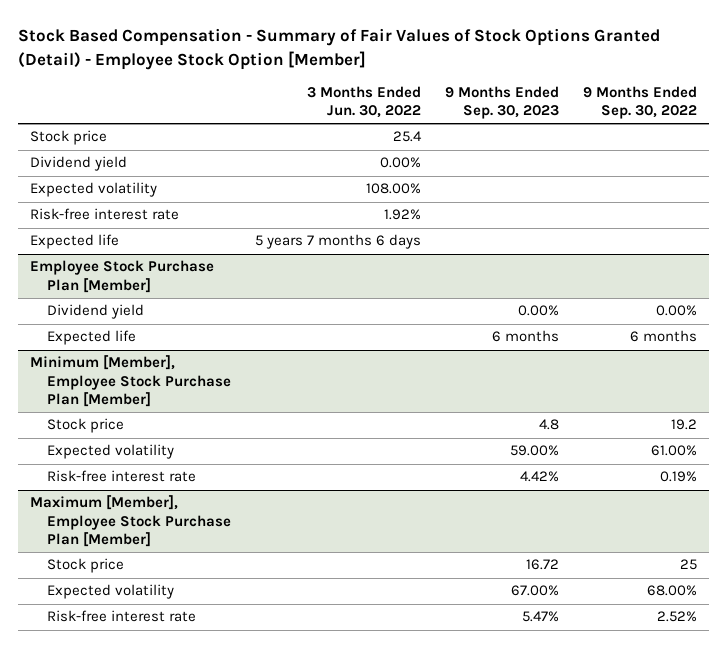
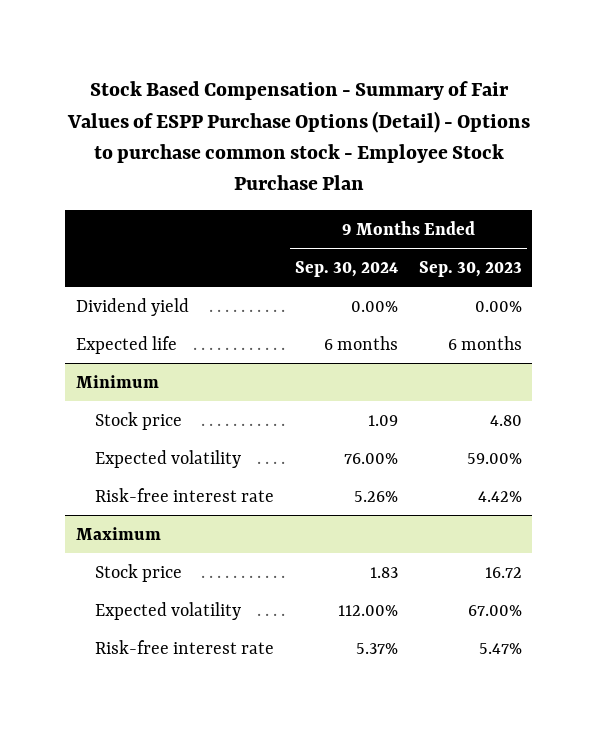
[18,28,661,70] Stock Based Compensation - Summary of Fair Values of Stock Options Granted (Detail) - Employee Stock Option [Member] -> [66,81,530,191] Stock Based Compensation - Summary of Fair Values of ESPP Purchase Options (Detail) - Options to purchase common stock - Employee Stock Purchase Plan
[307,85,422,119] 3 Months Ended Jun. 30, 2022 -> none
[582,85,697,120] 9 Months Ended Sep. 30, 2022 -> none
none -> [295,260,399,277] Sep. 30, 2024
[29,130,107,146] Stock price -> none
[29,156,127,172] Dividend yield -> none
[29,182,157,198] Expected volatility -> none
[29,208,179,221] Risk-free interest rate -> none
[29,234,119,250] Expected life -> none
[29,260,214,293] Employee Stock Purchase Plan [Member] -> none
[29,355,232,408] Minimum [Member], Employee Stock Purchase Plan [Member] -> none
none -> [75,374,159,388] Minimum
[538,419,559,431] 4.8 -> [489,414,522,426] 4.80
[29,495,232,548] Maximum [Member], Employee Stock Purchase Plan [Member] -> none
none -> [75,526,161,540] Maximum

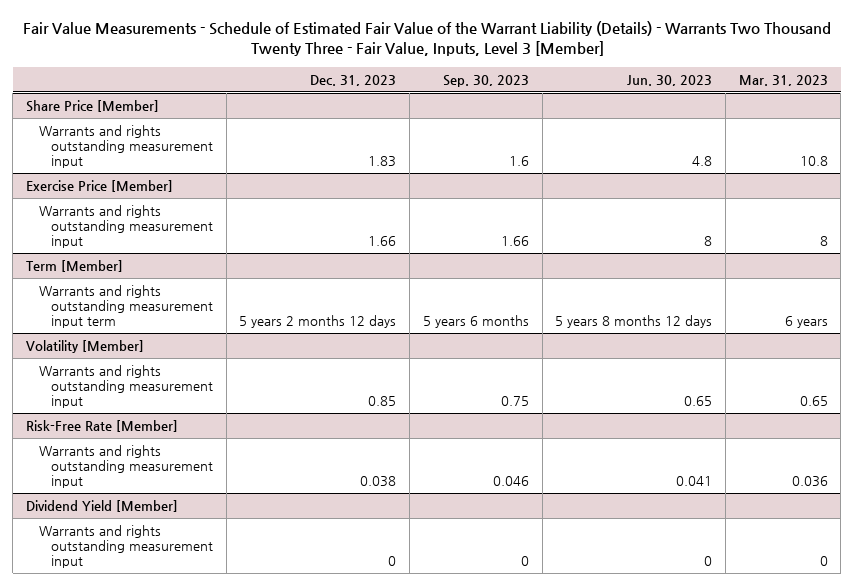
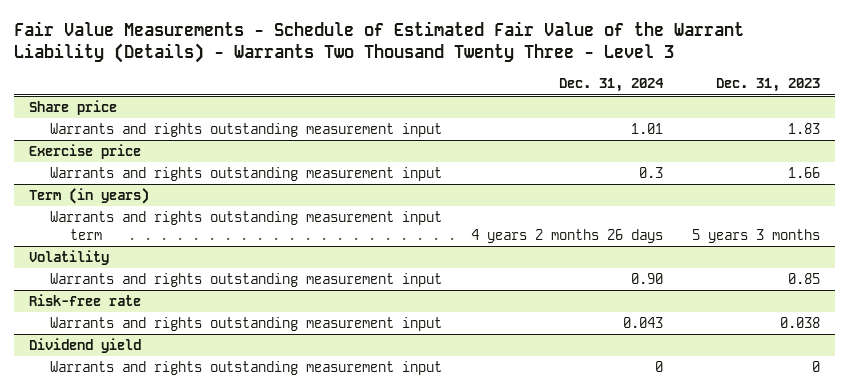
[22,21,831,57] Fair Value Measurements - Schedule of Estimated Fair Value of the Warrant Liability (Details) - Warrants Two Thousand Twenty Three - Fair Value, Inputs, Level 3 [Member] -> [13,20,744,63] Fair Value Measurements - Schedule of Estimated Fair Value of the Warrant Liability (Details) - Warrants Two Thousand Twenty Three - Level 3
[442,74,529,87] Sep. 30, 2023 -> none
[627,74,713,86] Jun. 30, 2023 -> none
[738,74,828,86] Mar. 31, 2023 -> none
none -> [558,78,664,93] Dec. 31, 2024
[25,100,159,113] Share Price [Member] -> [28,100,117,116] Share price
[25,180,173,193] Exercise Price [Member] -> [28,144,141,160] Exercise price
[25,260,123,273] Term [Member] -> [28,188,149,205] Term (in years)
[239,315,397,329] 5 years 2 months 12 days -> [692,228,821,243] 5 years 3 months
[25,340,144,354] Volatility [Member] -> [28,250,109,266] Volatility
[25,420,178,433] Risk-Free Rate [Member] -> [28,294,141,307] Risk-free rate
[25,500,178,513] Dividend Yield [Member] -> [28,338,141,354] Dividend yield

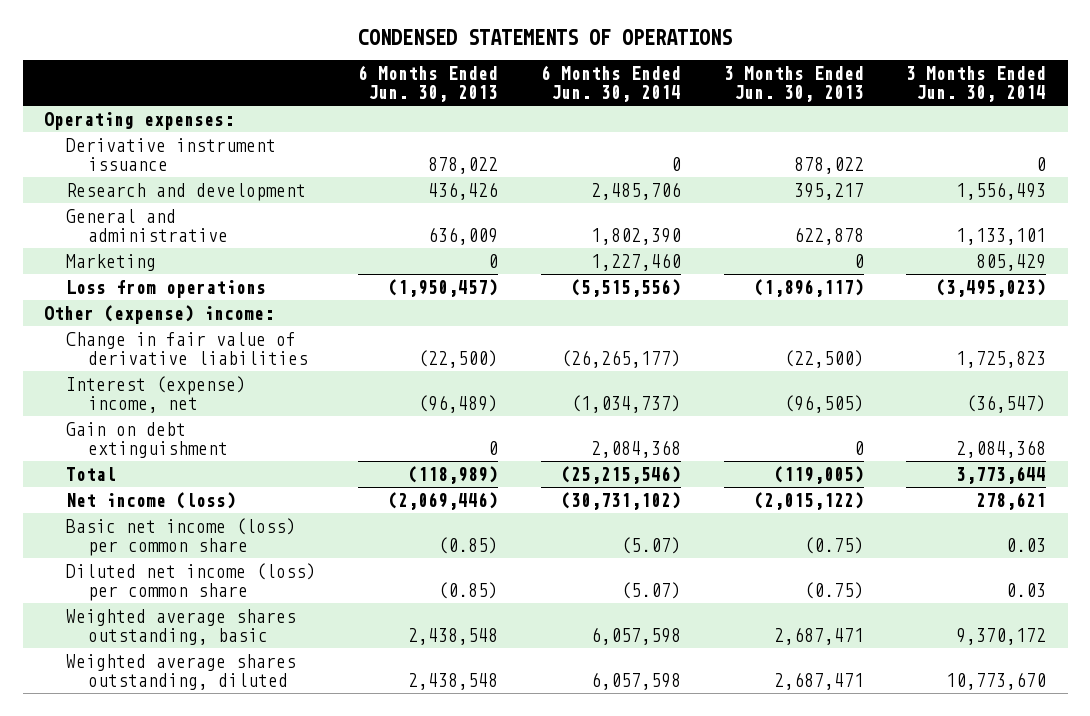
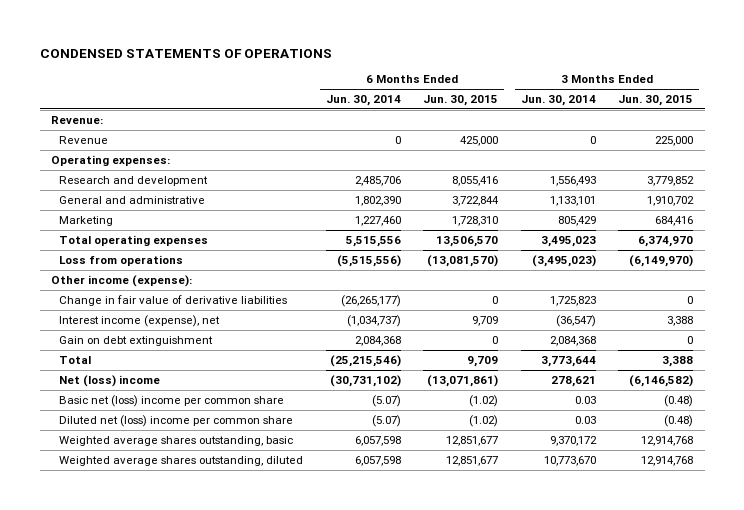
[358,64,499,102] 6 Months Ended Jun. 30, 2013 -> none
[723,65,864,102] 3 Months Ended Jun. 30, 2013 -> none
none -> [423,95,499,107] Jun. 30, 2015
none -> [618,95,694,107] Jun. 30, 2015
none -> [50,116,103,125] Revenue:
none -> [59,136,109,145] Revenue
[65,137,276,171] Derivative instrument issuance -> none
none -> [59,235,209,247] Total operating expenses
[43,304,274,324] Other (expense) income: -> [50,275,192,288] Other income (expense):
[65,375,246,413] Interest (expense) income, net -> [59,315,221,328] Interest income (expense), net
[65,491,236,509] Net income (loss) -> [59,375,161,388] Net (loss) income
[65,517,296,556] Basic net income (loss) per common share -> [59,395,285,408] Basic net (loss) income per common share
[65,562,316,601] Diluted net income (loss) per common share -> [59,415,294,428] Diluted net (loss) income per common share

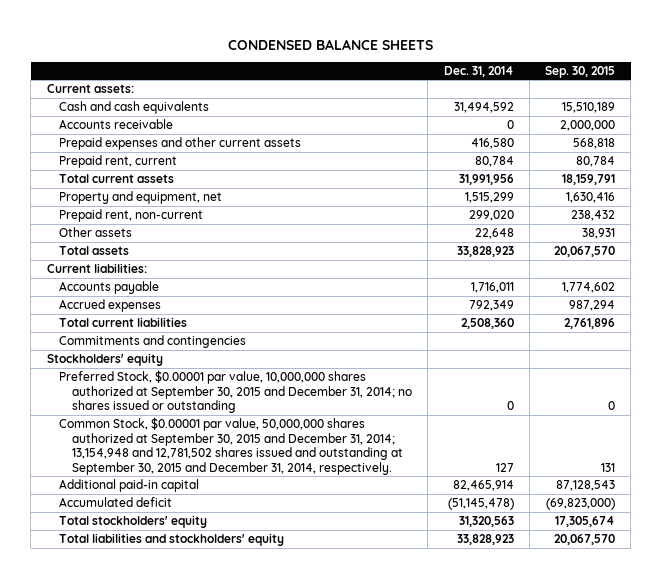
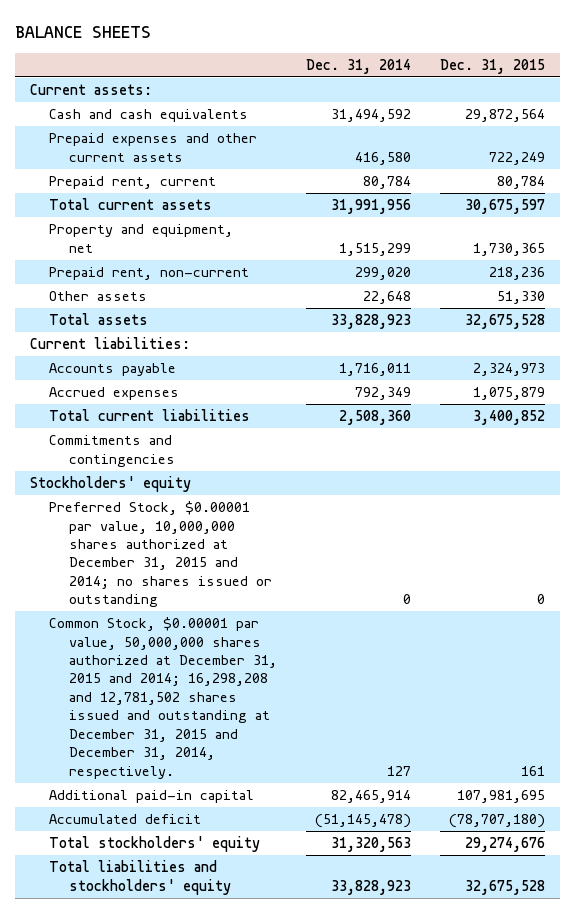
[227,38,433,50] CONDENSED BALANCE SHEETS -> [15,26,152,39] BALANCE SHEETS
[545,65,616,78] Sep. 30, 2015 -> none
none -> [440,58,546,74] Dec. 31, 2015
[59,119,174,130] Accounts receivable -> none
[59,370,412,414] Preferred Stock, $0.00001 par value, 10,000,000 shares authorized at September 30, 2015 and December 31, 2014; no shares issued or outstanding -> [49,501,272,608] Preferred Stock, $0.00001 par value, 10,000,000 shares authorized at December 31, 2015 and 2014; no shares issued or outstanding
[59,417,403,475] Common Stock, $0.00001 par value, 50,000,000 shares authorized at September 30, 2015 and December 31, 2014; 13,154,948 and 12,781,502 shares issued and outstanding at September 30, 2015 and December 31, 2014, respectively. -> [49,617,277,779] Common Stock, $0.00001 par value, 50,000,000 shares authorized at December 31, 2015 and 2014; 16,298,208 and 12,781,502 shares issued and outstanding at December 31, 2015 and December 31, 2014, respectively.

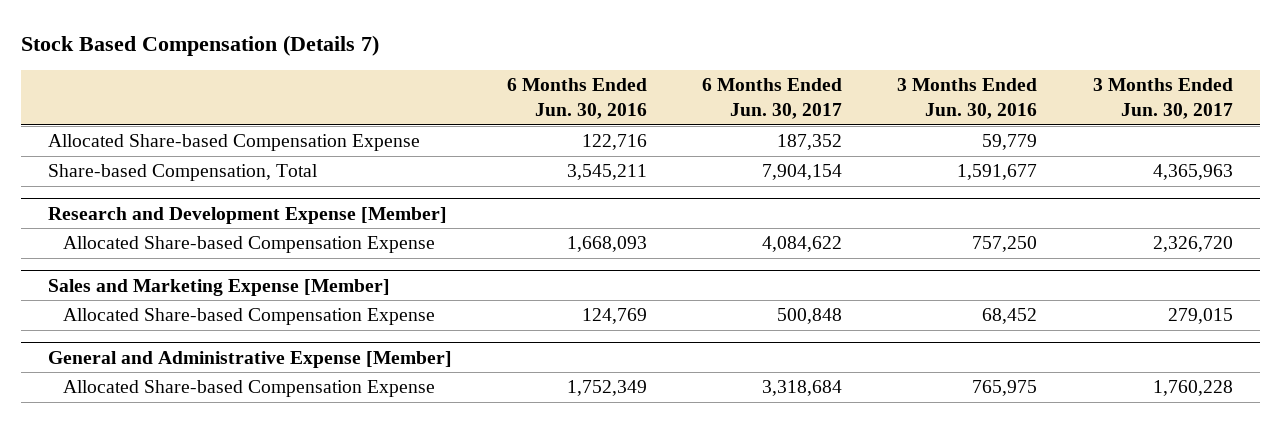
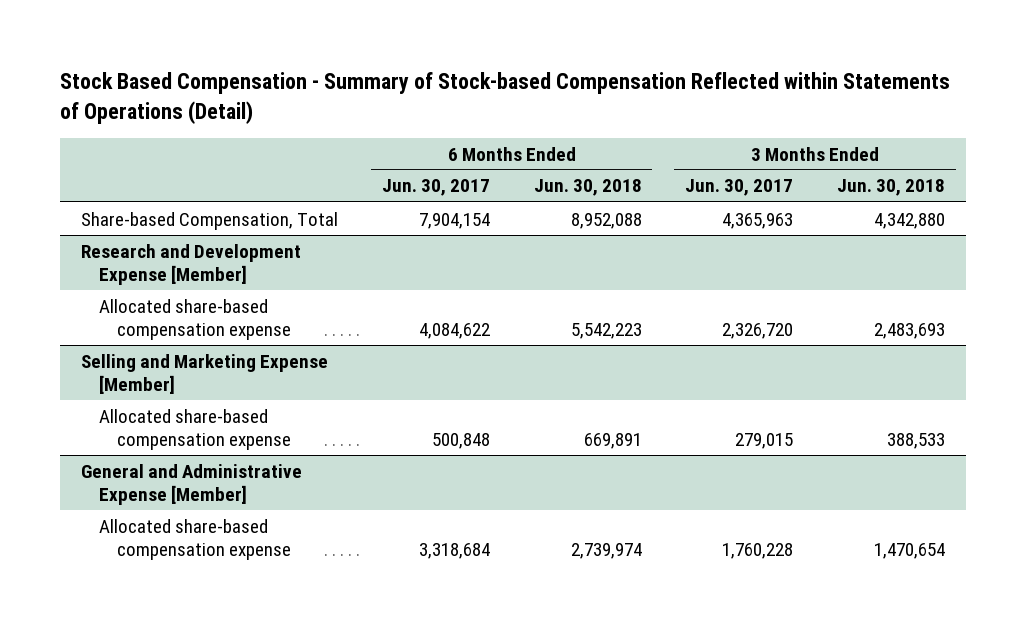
[20,34,379,56] Stock Based Compensation (Details 7) -> [59,72,950,124] Stock Based Compensation - Summary of Stock-based Compensation Reflected within Statements of Operations (Detail)
[507,78,648,120] 6 Months Ended Jun. 30, 2016 -> none
[897,78,1038,120] 3 Months Ended Jun. 30, 2016 -> none
none -> [533,179,642,197] Jun. 30, 2018
none -> [836,179,945,197] Jun. 30, 2018
[48,134,421,152] Allocated Share-based Compensation Expense -> none
[63,236,436,254] Allocated Share-based Compensation Expense -> [99,298,291,340] Allocated share-based compensation expense
[48,278,391,296] Sales and Marketing Expense [Member] -> [81,353,329,394] Selling and Marketing Expense [Member]
[63,308,436,326] Allocated Share-based Compensation Expense -> [99,408,291,450] Allocated share-based compensation expense
[63,380,436,398] Allocated Share-based Compensation Expense -> [99,518,291,560] Allocated share-based compensation expense

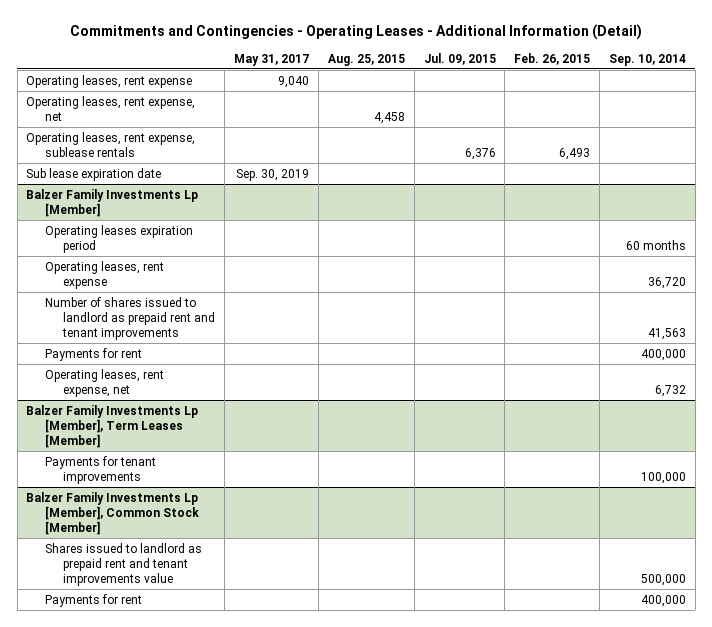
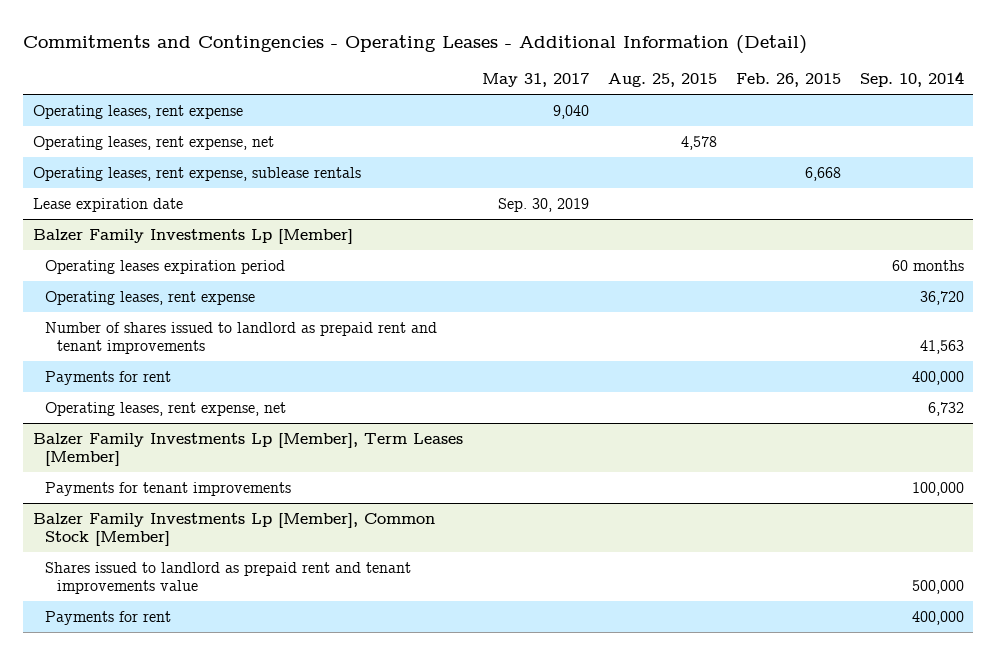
[423,52,496,65] Jul. 09, 2015 -> none
[373,111,405,124] 4,458 -> [680,135,717,150] 4,578
[559,147,591,160] 6,493 -> [804,166,841,181] 6,668
[26,167,162,181] Sub lease expiration date -> [32,197,183,212] Lease expiration date

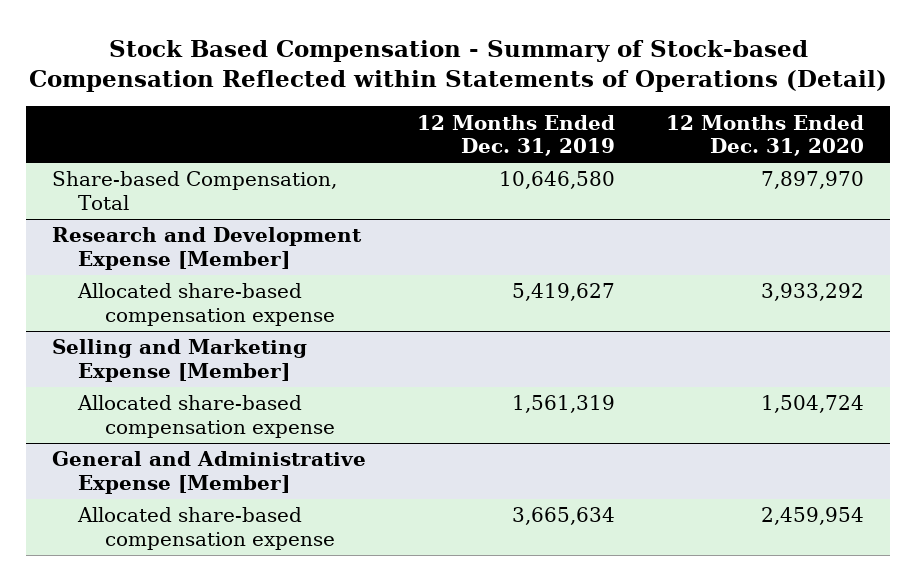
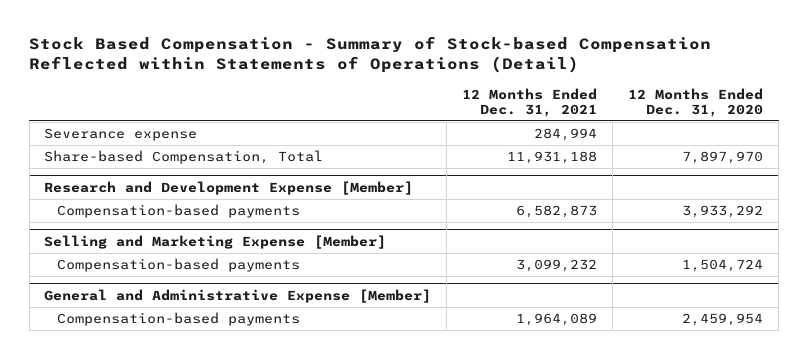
[416,114,615,157] 12 Months Ended Dec. 31, 2019 -> none
none -> [462,87,598,117] 12 Months Ended Dec. 31, 2021
none -> [44,128,198,142] Severance expense
[77,283,335,326] Allocated share-based compensation expense -> [56,204,300,219] Compensation-based payments
[77,395,335,438] Allocated share-based compensation expense -> [56,258,300,273] Compensation-based payments
[77,507,335,550] Allocated share-based compensation expense -> [56,312,300,327] Compensation-based payments

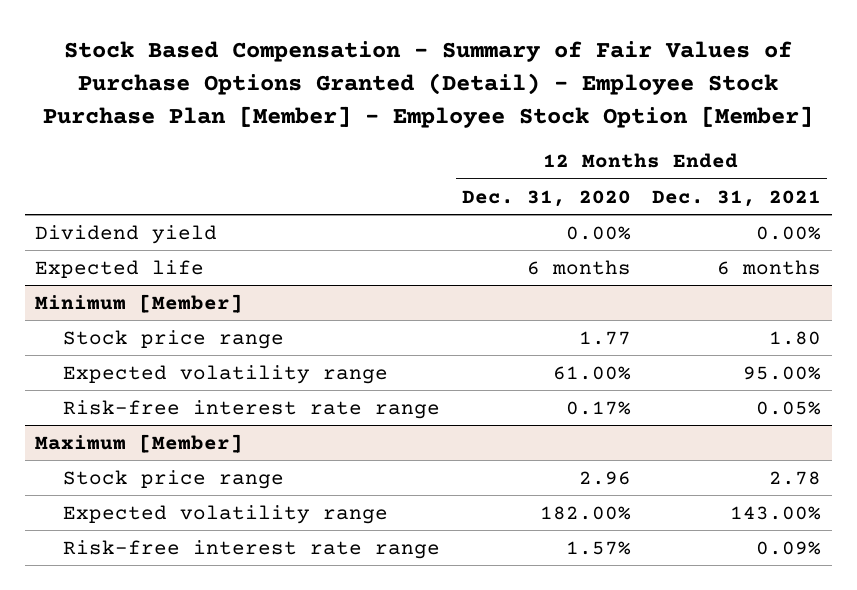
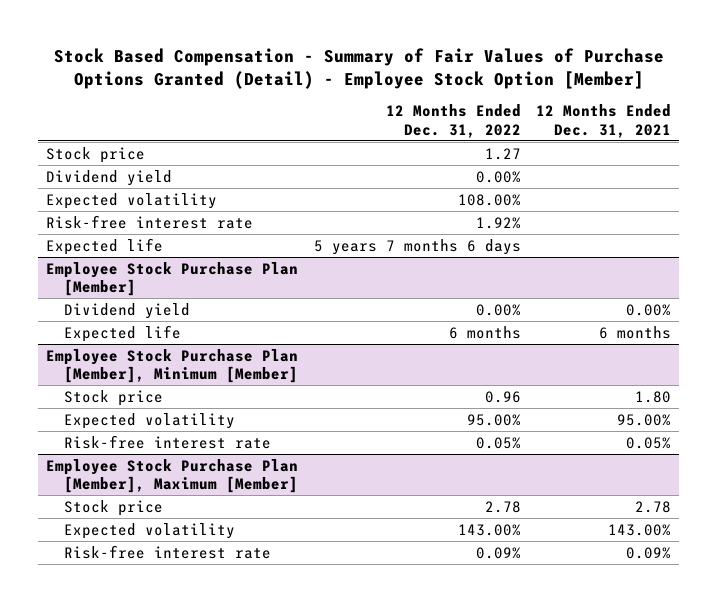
[43,41,814,128] Stock Based Compensation - Summary of Fair Values of Purchase Options Granted (Detail) - Employee Stock Purchase Plan [Member] - Employee Stock Option [Member] -> [53,47,664,89] Stock Based Compensation - Summary of Fair Values of Purchase Options Granted (Detail) - Employee Stock Option [Member]
[461,189,631,207] Dec. 31, 2020 -> none
none -> [385,104,521,138] 12 Months Ended Dec. 31, 2022
none -> [46,146,146,163] Stock price
none -> [46,169,173,186] Dividend yield
none -> [46,192,218,209] Expected volatility
none -> [46,214,254,229] Risk-free interest rate
none -> [46,237,164,255] Expected life
none -> [46,261,299,296] Employee Stock Purchase Plan [Member]
[35,293,244,313] Minimum [Member] -> none
[35,433,244,453] Maximum [Member] -> none
none -> [46,348,299,383] Employee Stock Purchase Plan [Member], Minimum [Member]
[63,329,285,349] Stock price range -> [63,389,163,406] Stock price
[63,364,389,384] Expected volatility range -> [63,412,235,429] Expected volatility
[63,399,441,419] Risk-free interest rate range -> [63,434,271,449] Risk-free interest rate
none -> [46,458,299,493] Employee Stock Purchase Plan [Member], Maximum [Member]
[63,469,285,489] Stock price range -> [63,499,163,516] Stock price
[63,504,389,524] Expected volatility range -> [63,522,235,539] Expected volatility
[63,539,441,559] Risk-free interest rate range -> [63,544,271,559] Risk-free interest rate

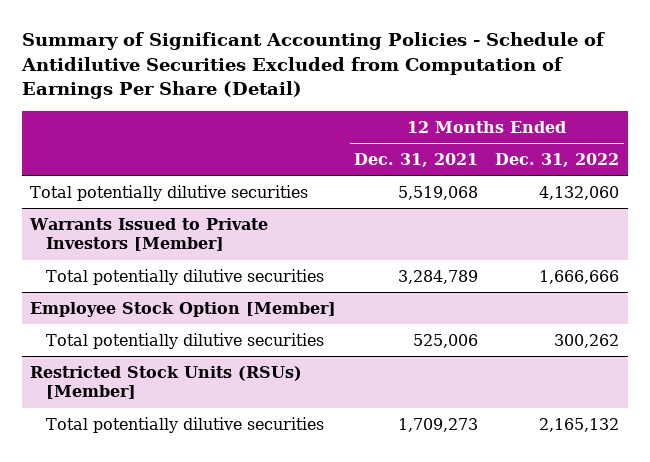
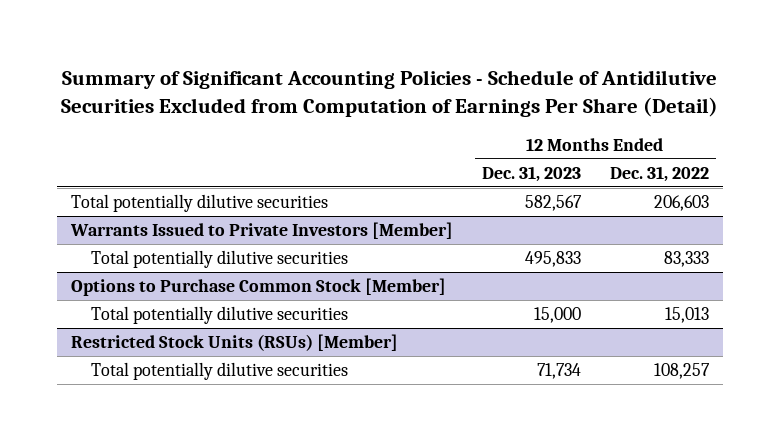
[353,152,478,167] Dec. 31, 2021 -> none
none -> [481,165,581,182] Dec. 31, 2023
[539,185,620,200] 4,132,060 -> [653,195,709,212] 206,603
[539,269,620,284] 1,666,666 -> [663,251,709,268] 83,333
[30,301,337,317] Employee Stock Option [Member] -> [70,278,446,297] Options to Purchase Common Stock [Member]
[554,333,620,348] 300,262 -> [664,307,709,324] 15,013
[539,417,620,432] 2,165,132 -> [653,363,710,380] 108,257

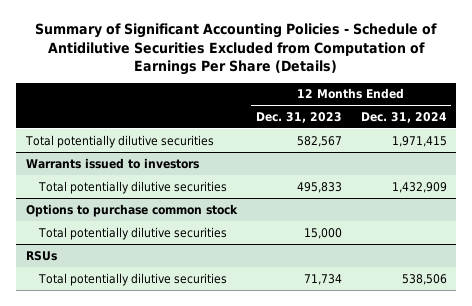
[60,69,718,117] Summary of Significant Accounting Policies - Schedule of Antidilutive Securities Excluded from Computation of Earnings Per Share (Detail) -> [35,23,438,75] Summary of Significant Accounting Policies - Schedule of Antidilutive Securities Excluded from Computation of Earnings Per Share (Details)
[609,165,709,182] Dec. 31, 2022 -> none
none -> [360,111,447,123] Dec. 31, 2024
[69,222,453,240] Warrants Issued to Private Investors [Member] -> [25,157,199,169] Warrants issued to investors
[70,278,446,297] Options to Purchase Common Stock [Member] -> [25,203,238,217] Options to purchase common stock
[70,334,398,352] Restricted Stock Units (RSUs) [Member] -> [25,250,57,261] RSUs

